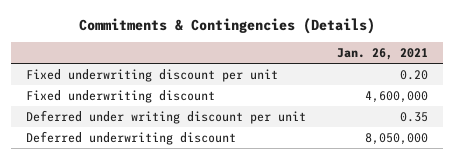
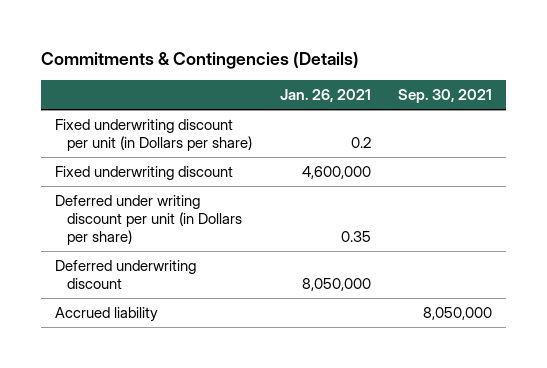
none -> [398,88,493,103] Sep. 30, 2021
[25,68,278,82] Fixed underwriting discount per unit -> [54,119,253,151] Fixed underwriting discount per unit (in Dollars per share)
[399,69,428,80] 0.20 -> [350,136,371,148] 0.2
[25,109,306,124] Deferred under writing discount per unit -> [54,195,243,245] Deferred under writing discount per unit (in Dollars per share)
none -> [54,307,158,323] Accrued liability

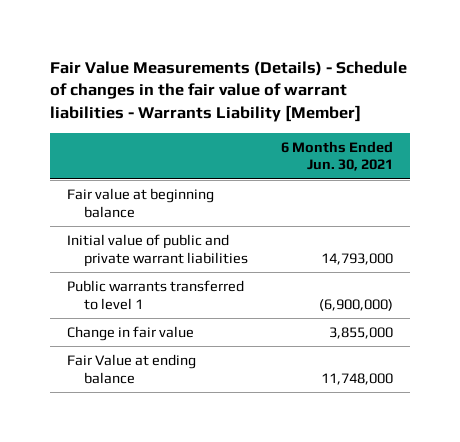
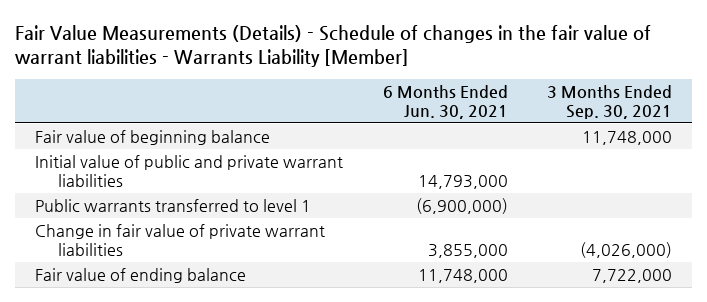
none -> [547,85,673,119] 3 Months Ended Sep. 30, 2021
[66,187,214,218] Fair value at beginning balance -> [34,130,270,146] Fair value of beginning balance
[66,325,194,341] Change in fair value -> [34,224,325,256] Change in fair value of private warrant liabilities
[66,353,196,384] Fair Value at ending balance -> [34,268,246,284] Fair value of ending balance

